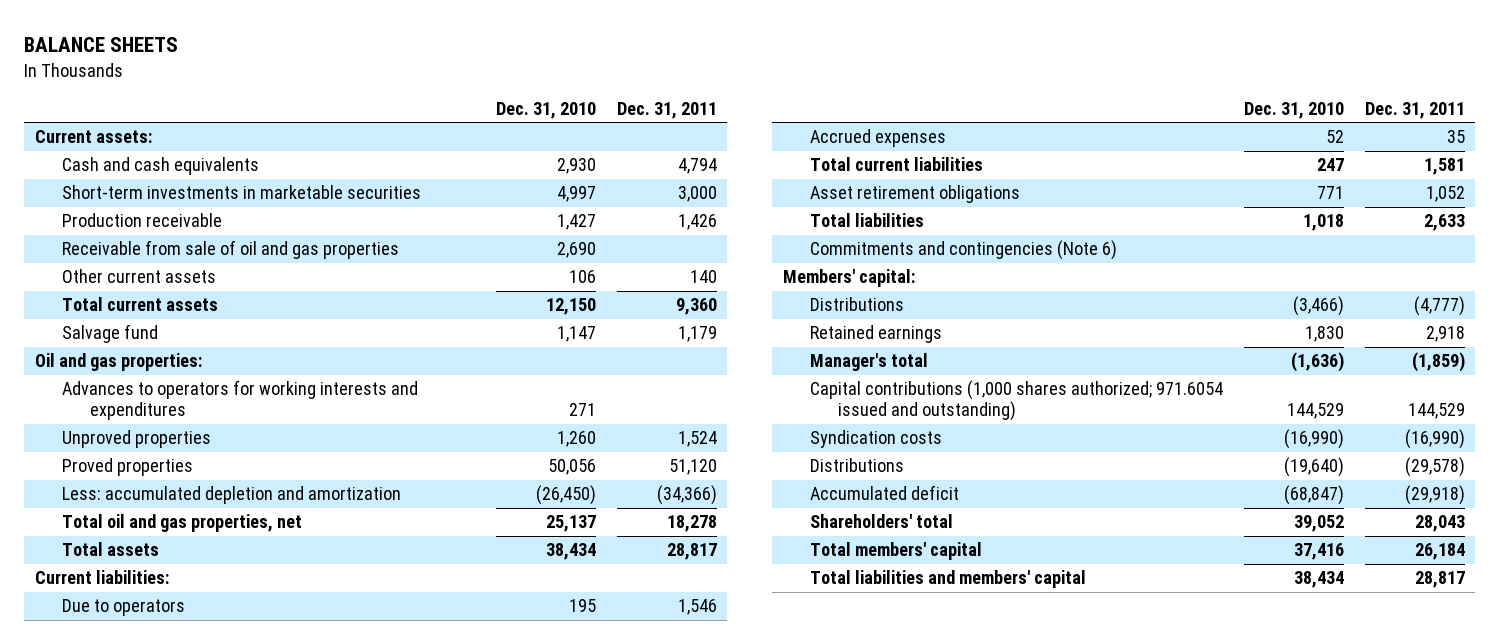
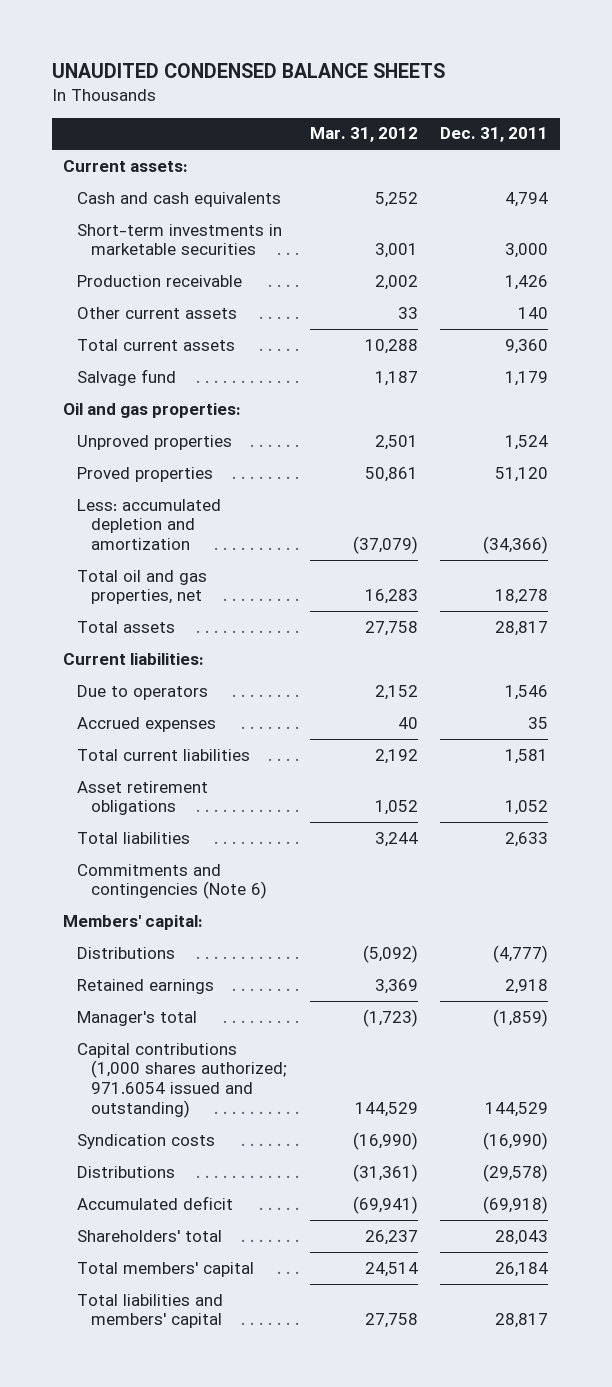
[24,37,179,53] BALANCE SHEETS -> [52,63,446,79] UNAUDITED CONDENSED BALANCE SHEETS
[496,102,597,120] Dec. 31, 2010 -> none
none -> [309,127,418,143] Mar. 31, 2012
[62,240,400,260] Receivable from sale of oil and gas properties -> none
[62,380,419,421] Advances to operators for working interests and expenditures -> none
[1404,485,1465,506] (29,918) -> [483,1195,549,1214] (69,918)

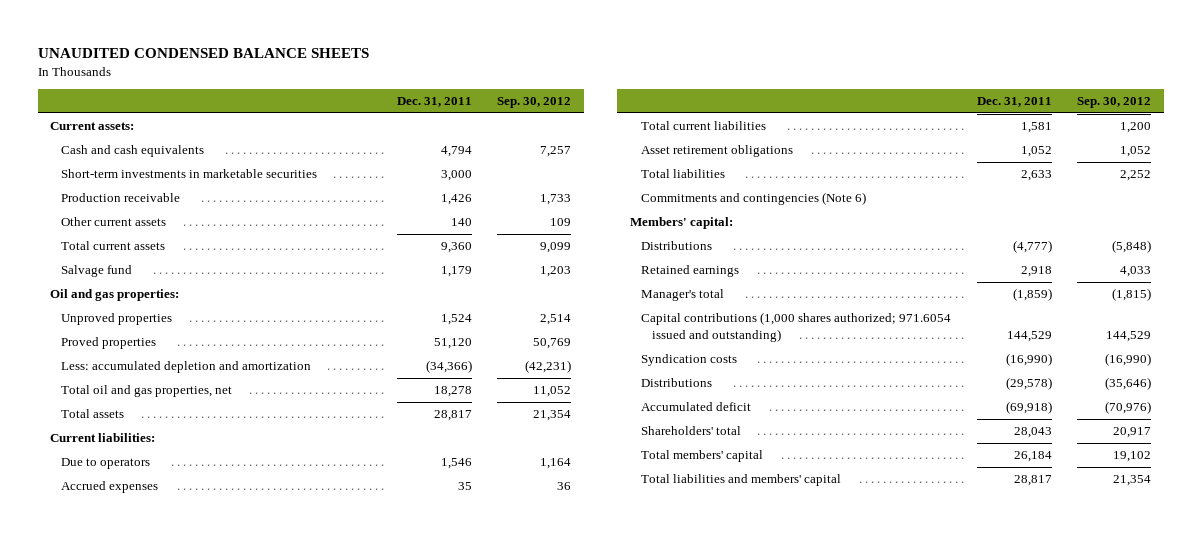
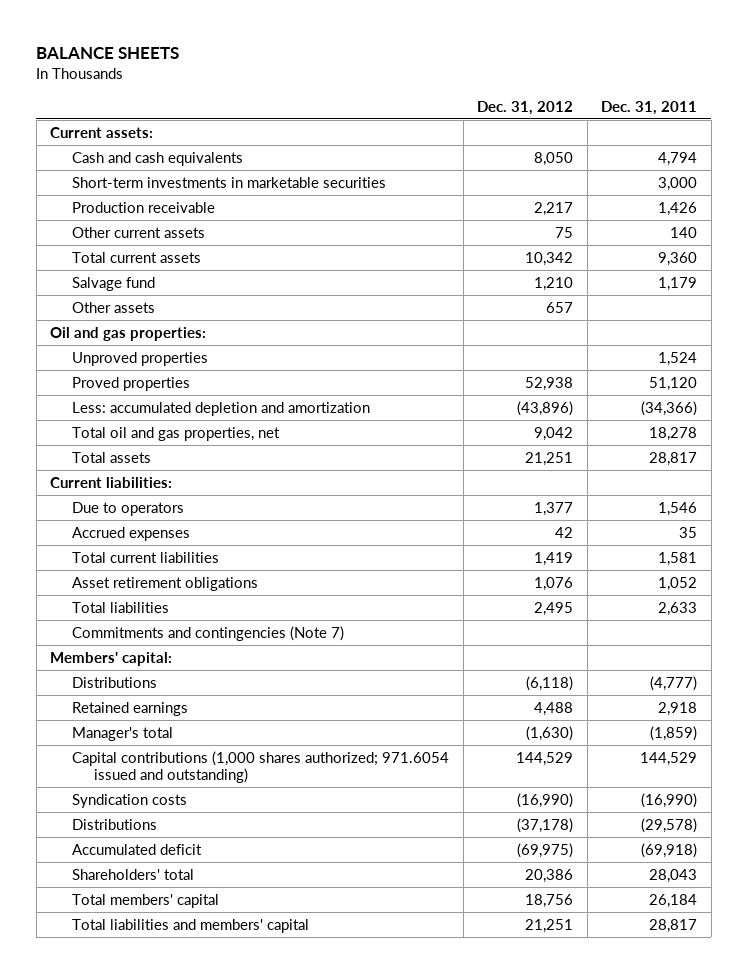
[37,47,369,58] UNAUDITED CONDENSED BALANCE SHEETS -> [36,47,180,60] BALANCE SHEETS
[497,97,572,109] Sep. 30, 2012 -> none
none -> [477,100,574,115] Dec. 31, 2012
none -> [72,301,156,313] Other assets
[641,192,867,206] Commitments and contingencies (Note 6) -> [72,625,345,641] Commitments and contingencies (Note 7)

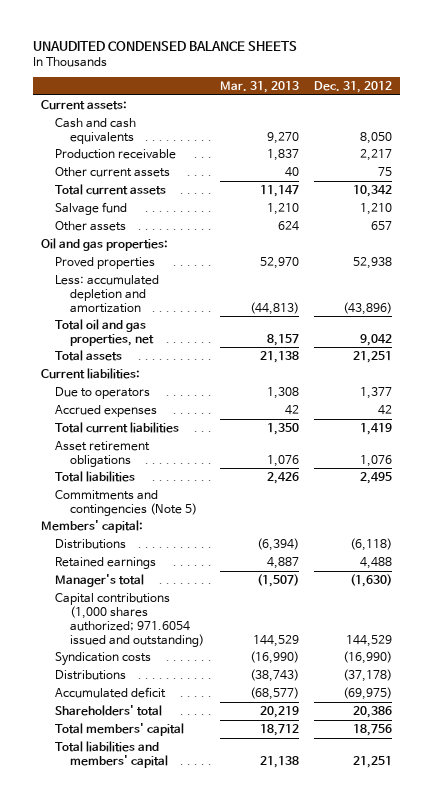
[36,47,180,60] BALANCE SHEETS -> [33,40,298,51] UNAUDITED CONDENSED BALANCE SHEETS
[601,100,698,115] Dec. 31, 2011 -> none
none -> [219,81,299,94] Mar. 31, 2013
[72,176,387,188] Short-term investments in marketable securities -> none
[72,351,209,366] Unproved properties -> none
[72,625,345,641] Commitments and contingencies (Note 7) -> [55,489,197,516] Commitments and contingencies (Note 5)

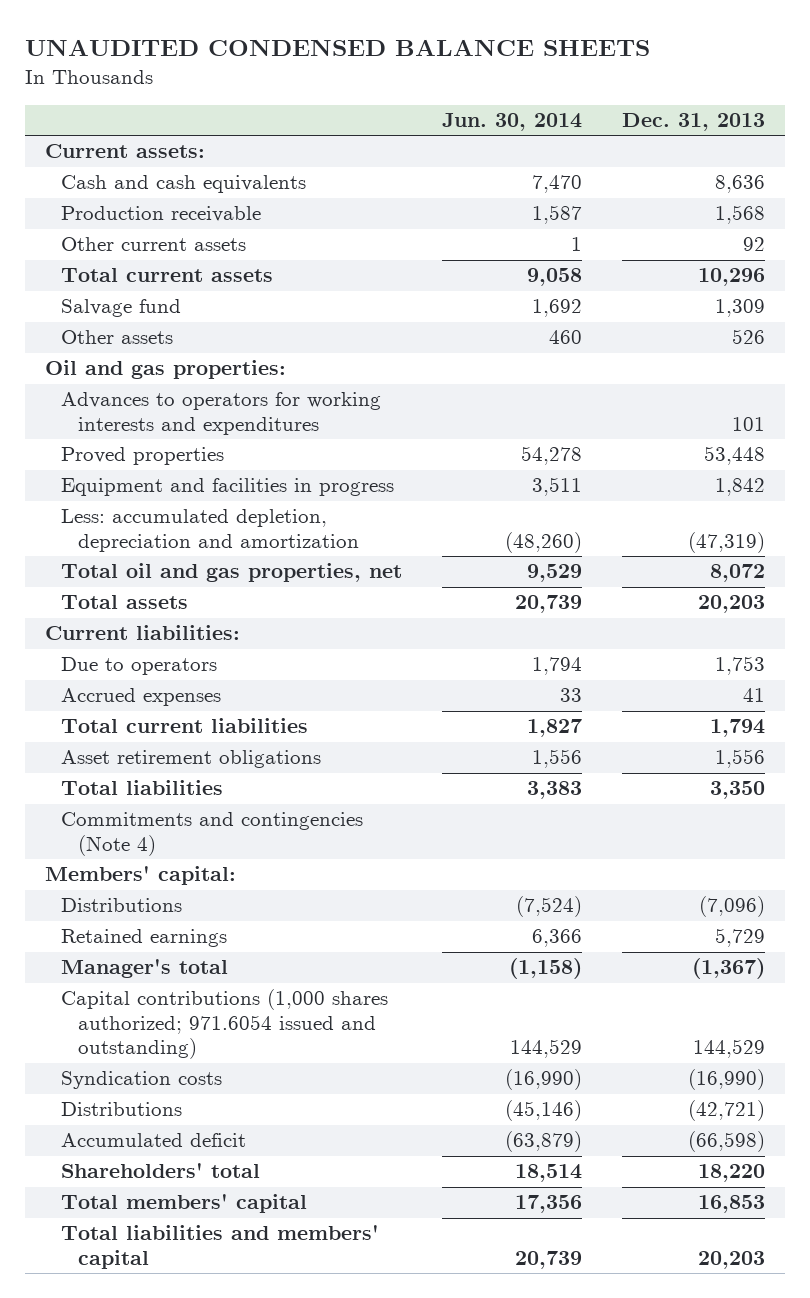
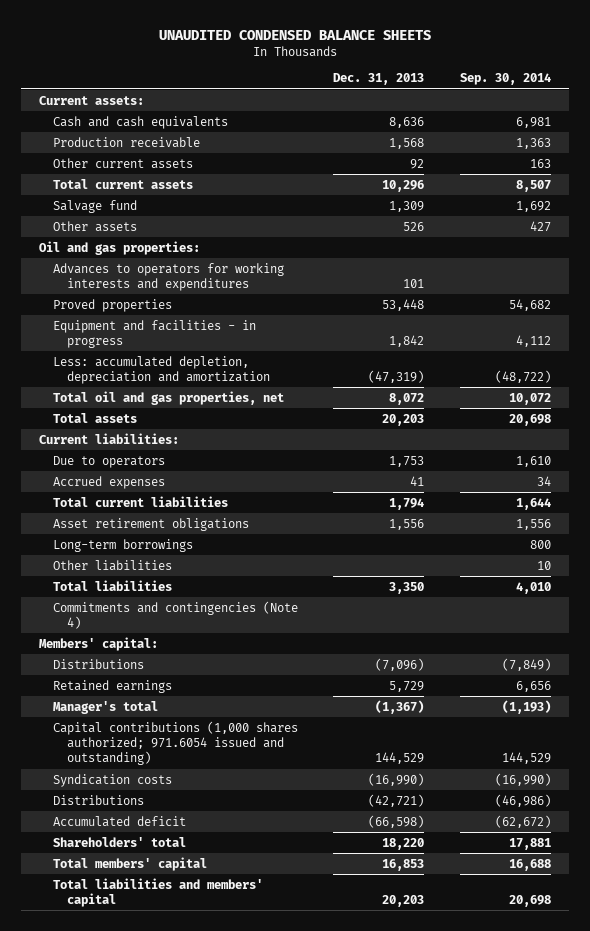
[441,112,582,131] Jun. 30, 2014 -> none
none -> [459,73,551,86] Sep. 30, 2014
[61,478,395,497] Equipment and facilities in progress -> [52,319,256,349] Equipment and facilities - in progress
none -> [52,538,193,552] Long-term borrowings
none -> [52,559,172,571] Other liabilities

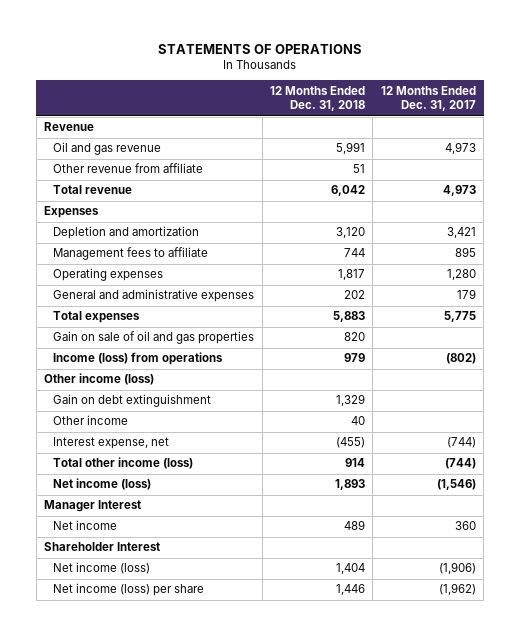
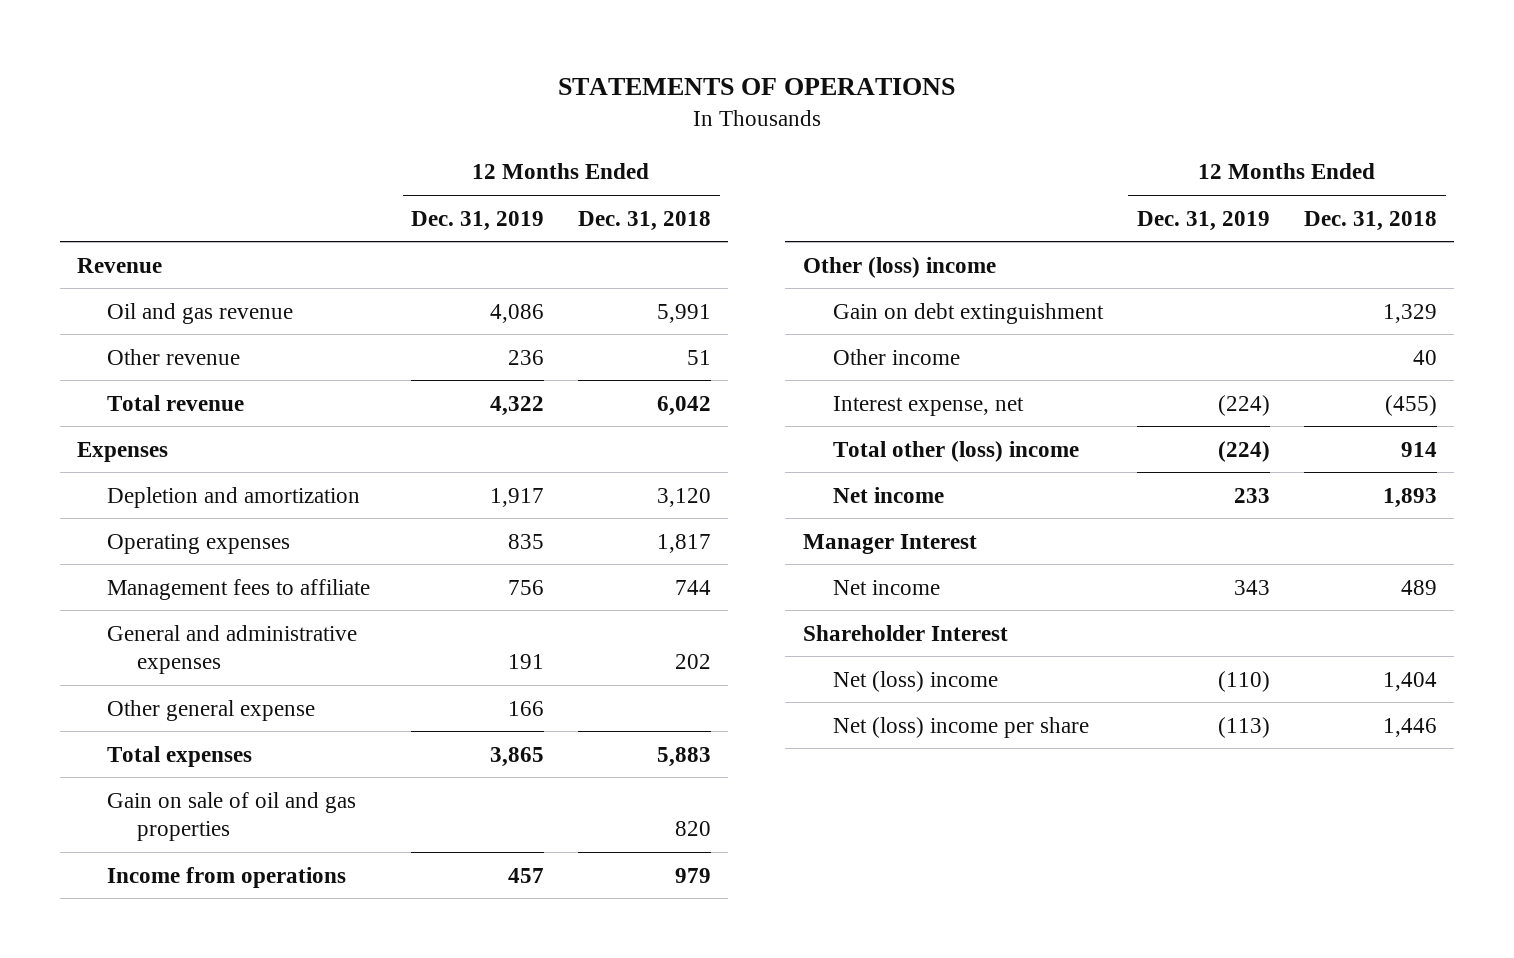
[380,85,476,112] 12 Months Ended Dec. 31, 2017 -> none
none -> [411,210,545,231] Dec. 31, 2019
[53,163,204,174] Other revenue from affiliate -> [107,348,241,365] Other revenue
[53,247,209,261] Management fees to affiliate -> [107,578,371,600] Management fees to affiliate
none -> [107,699,316,721] Other general expense
[53,352,224,366] Income (loss) from operations -> [107,866,347,888] Income from operations
[44,373,155,386] Other income (loss) -> [802,256,996,278] Other (loss) income
[53,457,194,470] Total other income (loss) -> [832,440,1079,462] Total other (loss) income
[53,478,152,491] Net income (loss) -> [832,486,944,503] Net income
[53,562,151,575] Net income (loss) -> [832,670,998,692] Net (loss) income
[53,583,205,597] Net income (loss) per share -> [832,716,1089,738] Net (loss) income per share

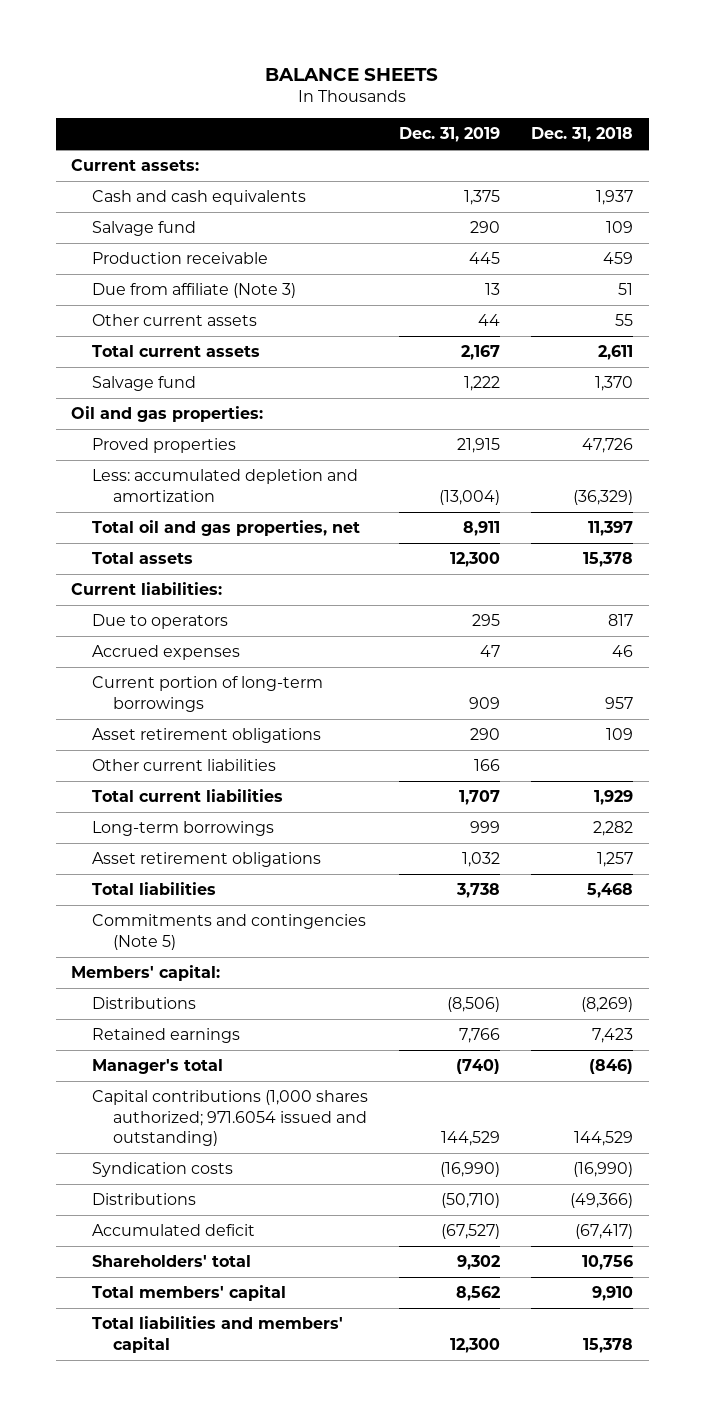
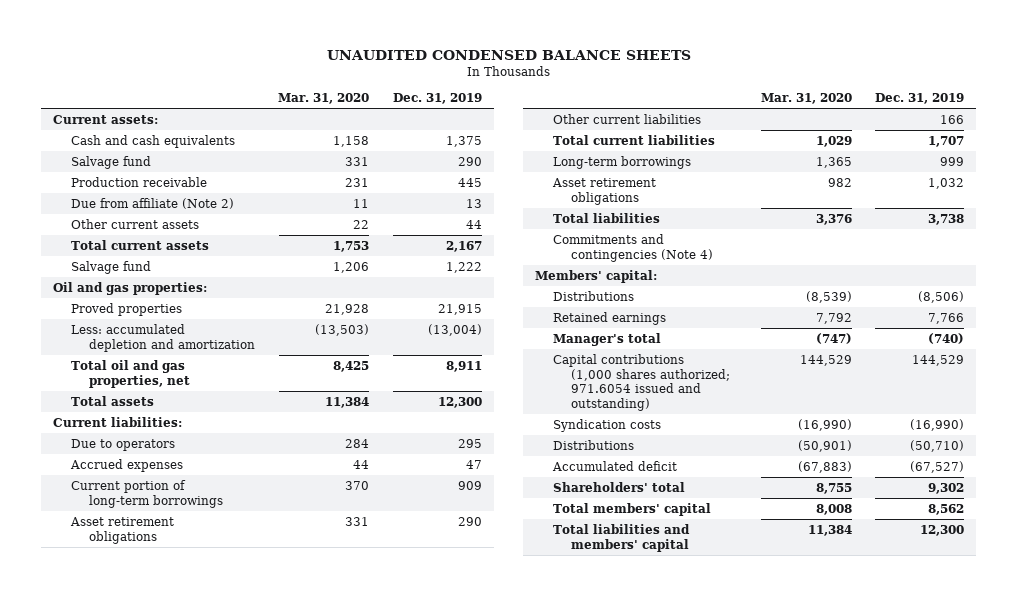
[265,67,439,81] BALANCE SHEETS -> [326,49,691,60] UNAUDITED CONDENSED BALANCE SHEETS
[531,127,634,143] Dec. 31, 2018 -> none
none -> [278,93,370,105] Mar. 31, 2020
[92,283,297,299] Due from affiliate (Note 3) -> [70,197,234,209] Due from affiliate (Note 2)
[92,914,367,950] Commitments and contingencies (Note 5) -> [553,233,714,262] Commitments and contingencies (Note 4)

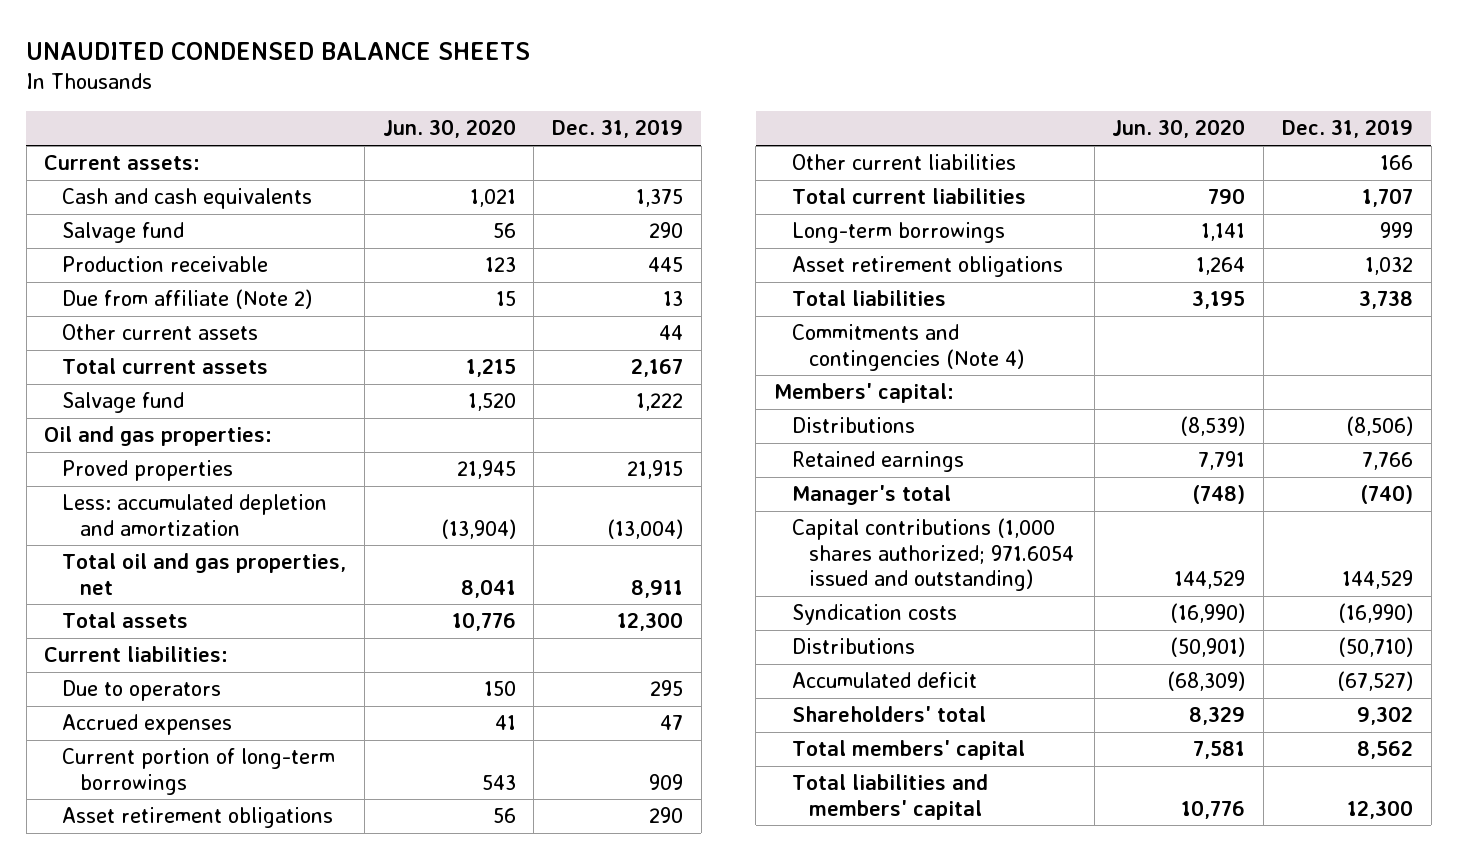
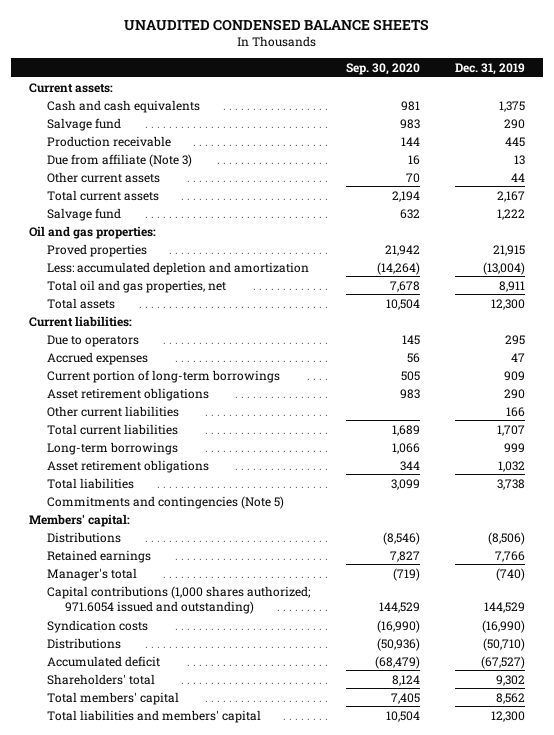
[382,119,516,139] Jun. 30, 2020 -> none
none -> [345,62,420,75] Sep. 30, 2020
[61,289,312,310] Due from affiliate (Note 2) -> [47,153,193,167] Due from affiliate (Note 3)
[791,324,1025,371] Commitments and contingencies (Note 4) -> [47,495,285,509] Commitments and contingencies (Note 5)

